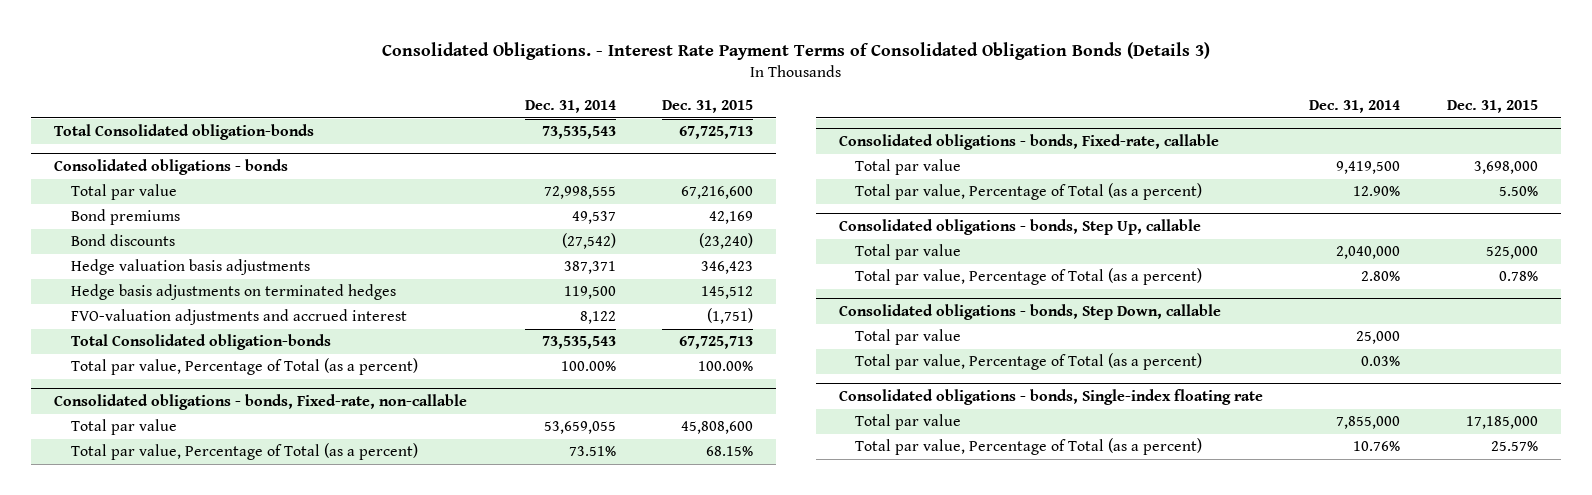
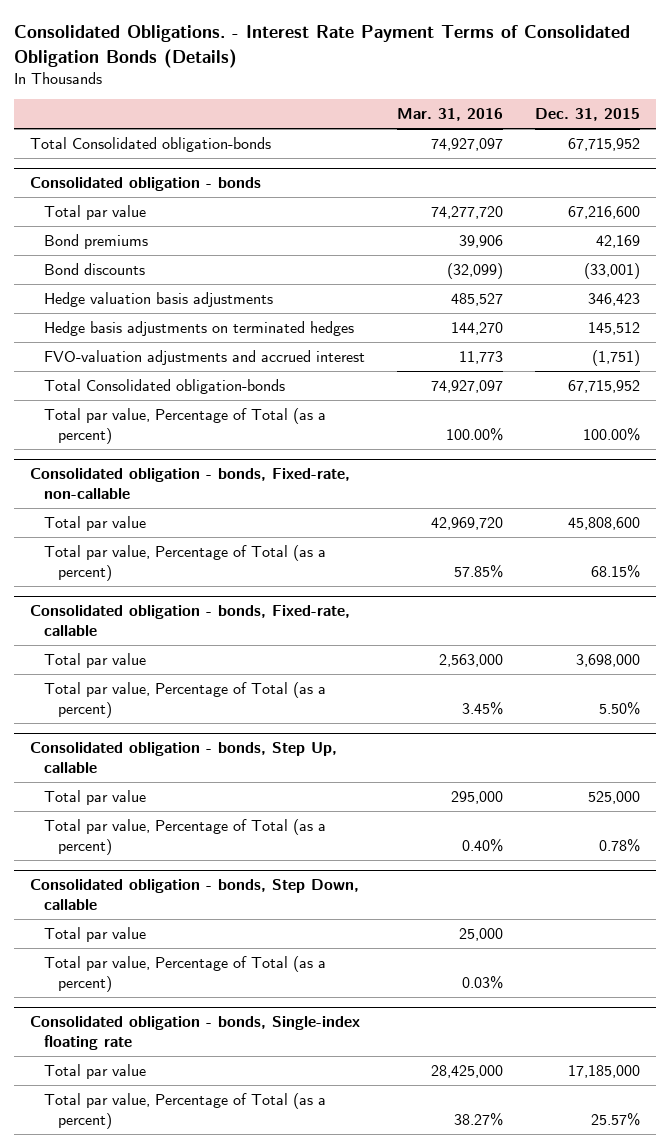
[381,41,1210,60] Consolidated Obligations. - Interest Rate Payment Terms of Consolidated Obligation Bonds (Details 3) -> [14,25,631,68] Consolidated Obligations. - Interest Rate Payment Terms of Consolidated Obligation Bonds (Details)
[524,100,616,114] Dec. 31, 2014 -> none
none -> [396,108,503,122] Mar. 31, 2016
[678,126,753,140] 67,725,713 -> [567,137,640,151] 67,715,952
[54,159,289,176] Consolidated obligations - bonds -> [30,177,262,192] Consolidated obligation - bonds
[698,233,753,250] (23,240) -> [583,262,640,279] (33,001)
[678,336,753,350] 67,725,713 -> [567,379,640,393] 67,715,952
[54,394,468,411] Consolidated obligations - bonds, Fixed-rate, non-callable -> [30,468,351,500] Consolidated obligation - bonds, Fixed-rate, non-callable
[838,134,1219,151] Consolidated obligations - bonds, Fixed-rate, callable -> [30,605,351,637] Consolidated obligation - bonds, Fixed-rate, callable
[838,219,1201,236] Consolidated obligations - bonds, Step Up, callable -> [30,742,338,774] Consolidated obligation - bonds, Step Up, callable
[838,304,1221,321] Consolidated obligations - bonds, Step Down, callable -> [30,879,360,911] Consolidated obligation - bonds, Step Down, callable
[838,389,1263,406] Consolidated obligations - bonds, Single-index floating rate -> [30,1016,361,1051] Consolidated obligation - bonds, Single-index floating rate

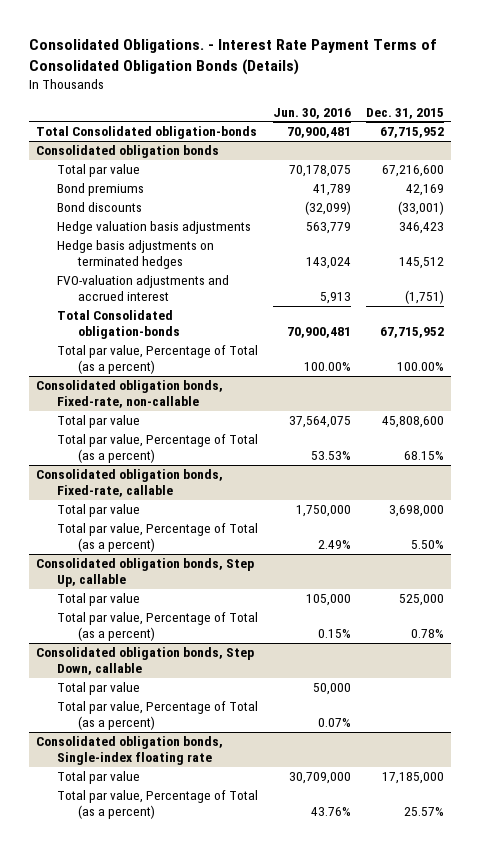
[396,108,503,122] Mar. 31, 2016 -> none
none -> [272,107,351,119] Jun. 30, 2016
[30,177,262,192] Consolidated obligation - bonds -> [36,145,220,159] Consolidated obligation bonds
[30,468,351,500] Consolidated obligation - bonds, Fixed-rate, non-callable -> [36,380,224,408] Consolidated obligation bonds, Fixed-rate, non-callable
[30,605,351,637] Consolidated obligation - bonds, Fixed-rate, callable -> [36,469,224,497] Consolidated obligation bonds, Fixed-rate, callable
[30,742,338,774] Consolidated obligation - bonds, Step Up, callable -> [36,558,255,587] Consolidated obligation bonds, Step Up, callable
[30,879,360,911] Consolidated obligation - bonds, Step Down, callable -> [36,647,255,675] Consolidated obligation bonds, Step Down, callable
[30,1016,361,1051] Consolidated obligation - bonds, Single-index floating rate -> [36,736,224,765] Consolidated obligation bonds, Single-index floating rate

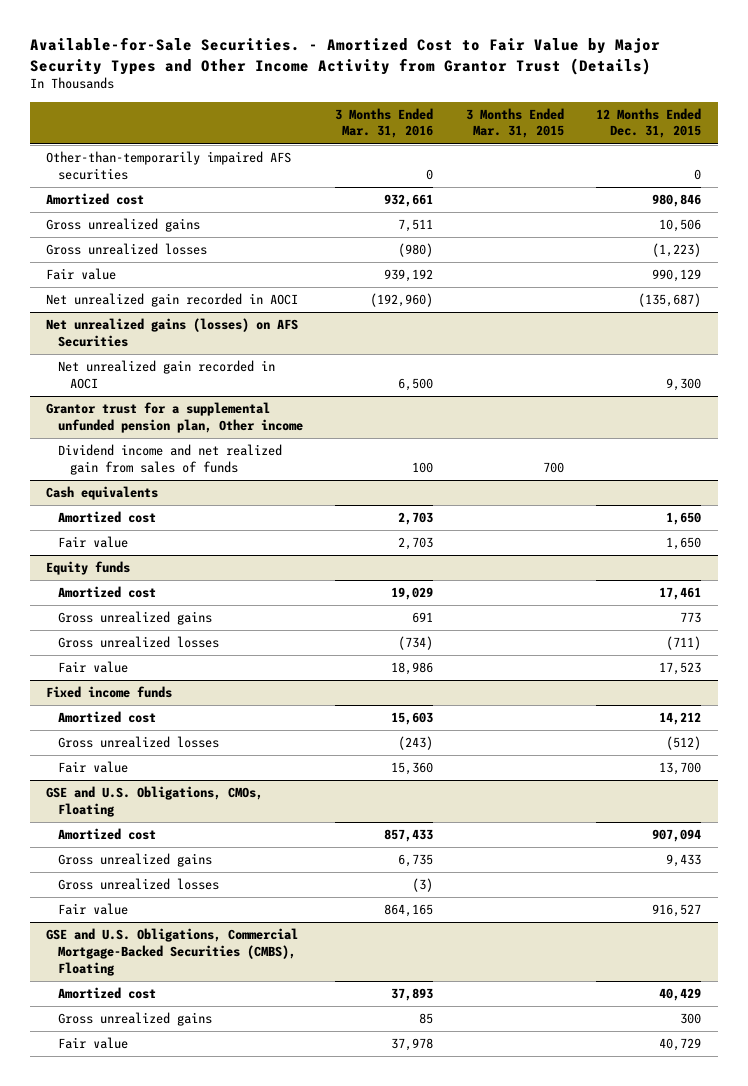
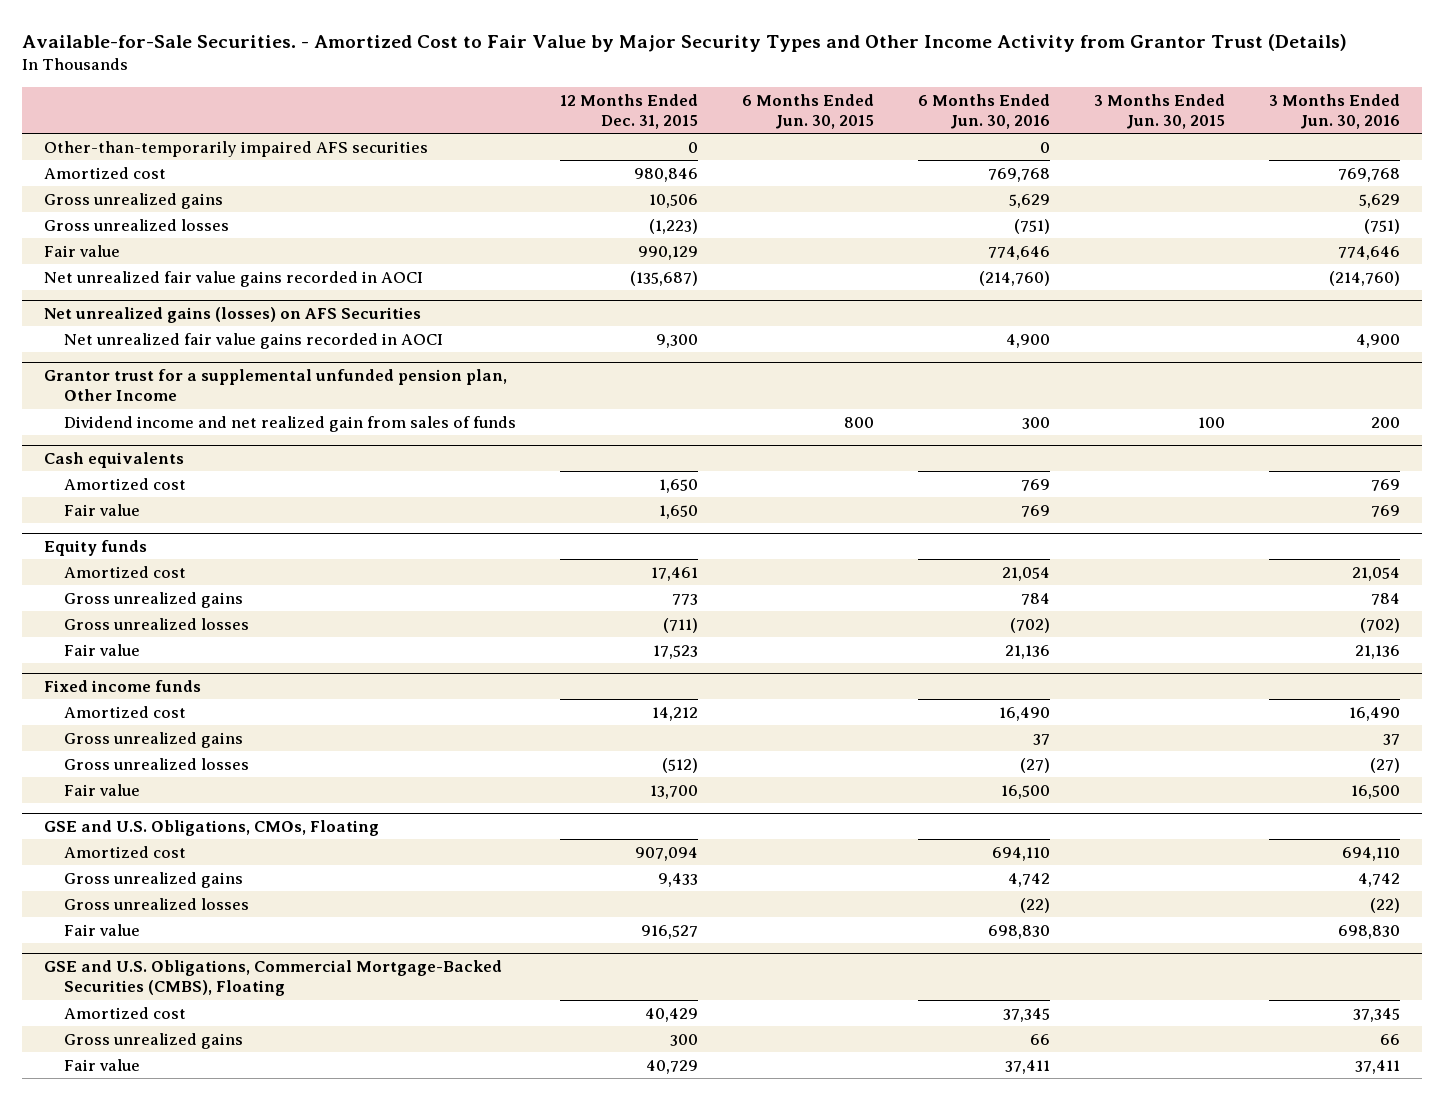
[335,107,434,139] 3 Months Ended Mar. 31, 2016 -> none
[465,107,564,139] 3 Months Ended Mar. 31, 2015 -> none
none -> [741,93,874,129] 6 Months Ended Jun. 30, 2015
none -> [917,93,1050,129] 6 Months Ended Jun. 30, 2016
none -> [1094,93,1226,129] 3 Months Ended Jun. 30, 2015
none -> [1269,93,1401,129] 3 Months Ended Jun. 30, 2016
[46,293,299,308] Net unrealized gain recorded in AOCI -> [44,270,424,287] Net unrealized fair value gains recorded in AOCI
[57,360,275,389] Net unrealized gain recorded in AOCI -> [63,332,443,349] Net unrealized fair value gains recorded in AOCI
[46,402,303,433] Grantor trust for a supplemental unfunded pension plan, Other income -> [44,368,508,402] Grantor trust for a supplemental unfunded pension plan, Other Income
none -> [63,731,243,748] Gross unrealized gains

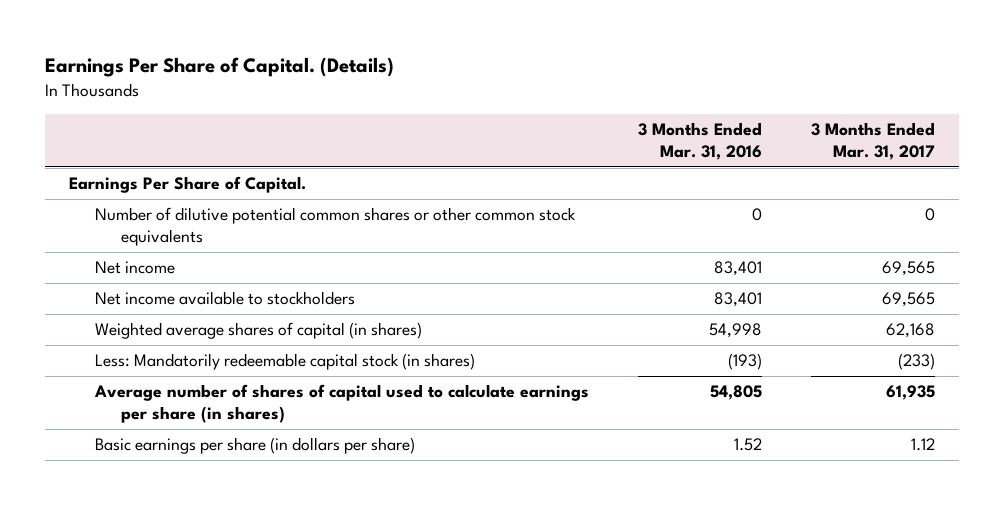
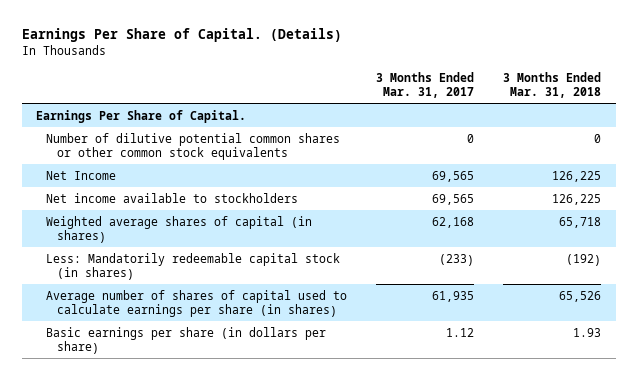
[637,122,762,161] 3 Months Ended Mar. 31, 2016 -> none
none -> [503,71,602,98] 3 Months Ended Mar. 31, 2018
[95,261,176,275] Net income -> [46,170,117,180] Net Income

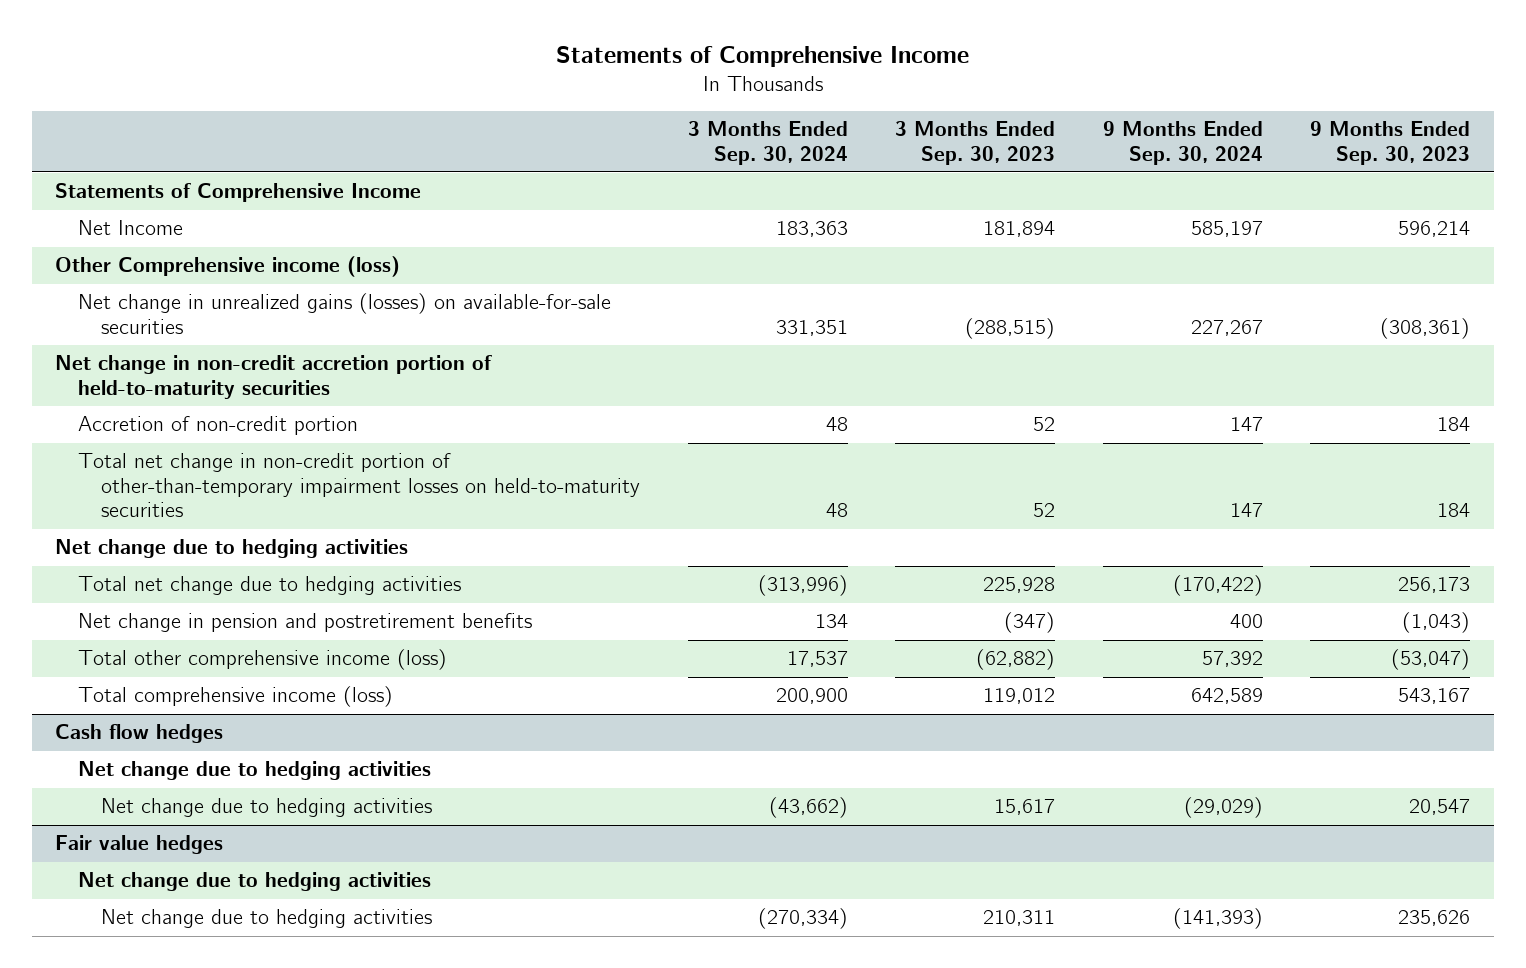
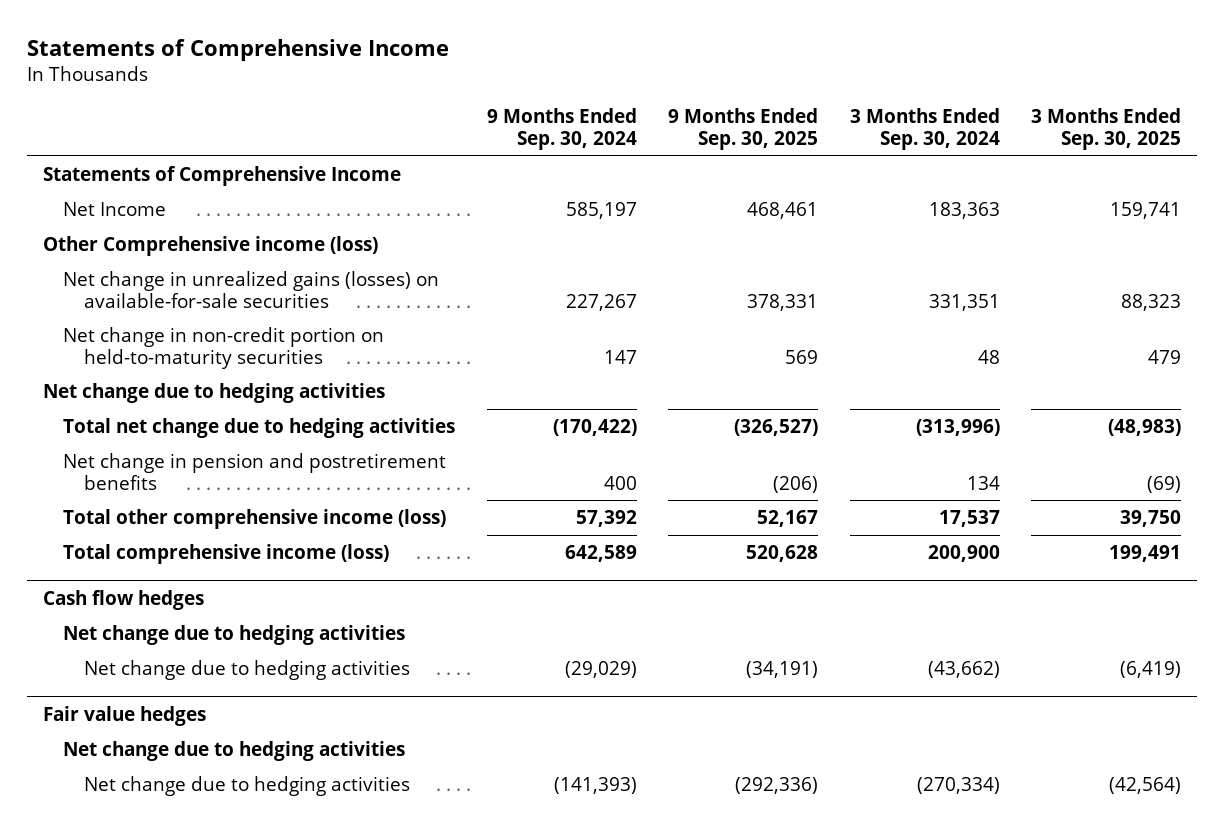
[895,121,1056,165] 3 Months Ended Sep. 30, 2023 -> none
[1310,121,1471,165] 9 Months Ended Sep. 30, 2023 -> none
none -> [668,108,819,151] 9 Months Ended Sep. 30, 2025
none -> [1031,108,1182,151] 3 Months Ended Sep. 30, 2025
[55,355,493,399] Net change in non-credit accretion portion of held-to-maturity securities -> none
[78,453,641,518] Total net change in non-credit portion of other-than-temporary impairment losses on held-to-maturity securities -> none
[78,416,359,436] Accretion of non-credit portion -> [63,326,385,369] Net change in non-credit portion on held-to-maturity securities

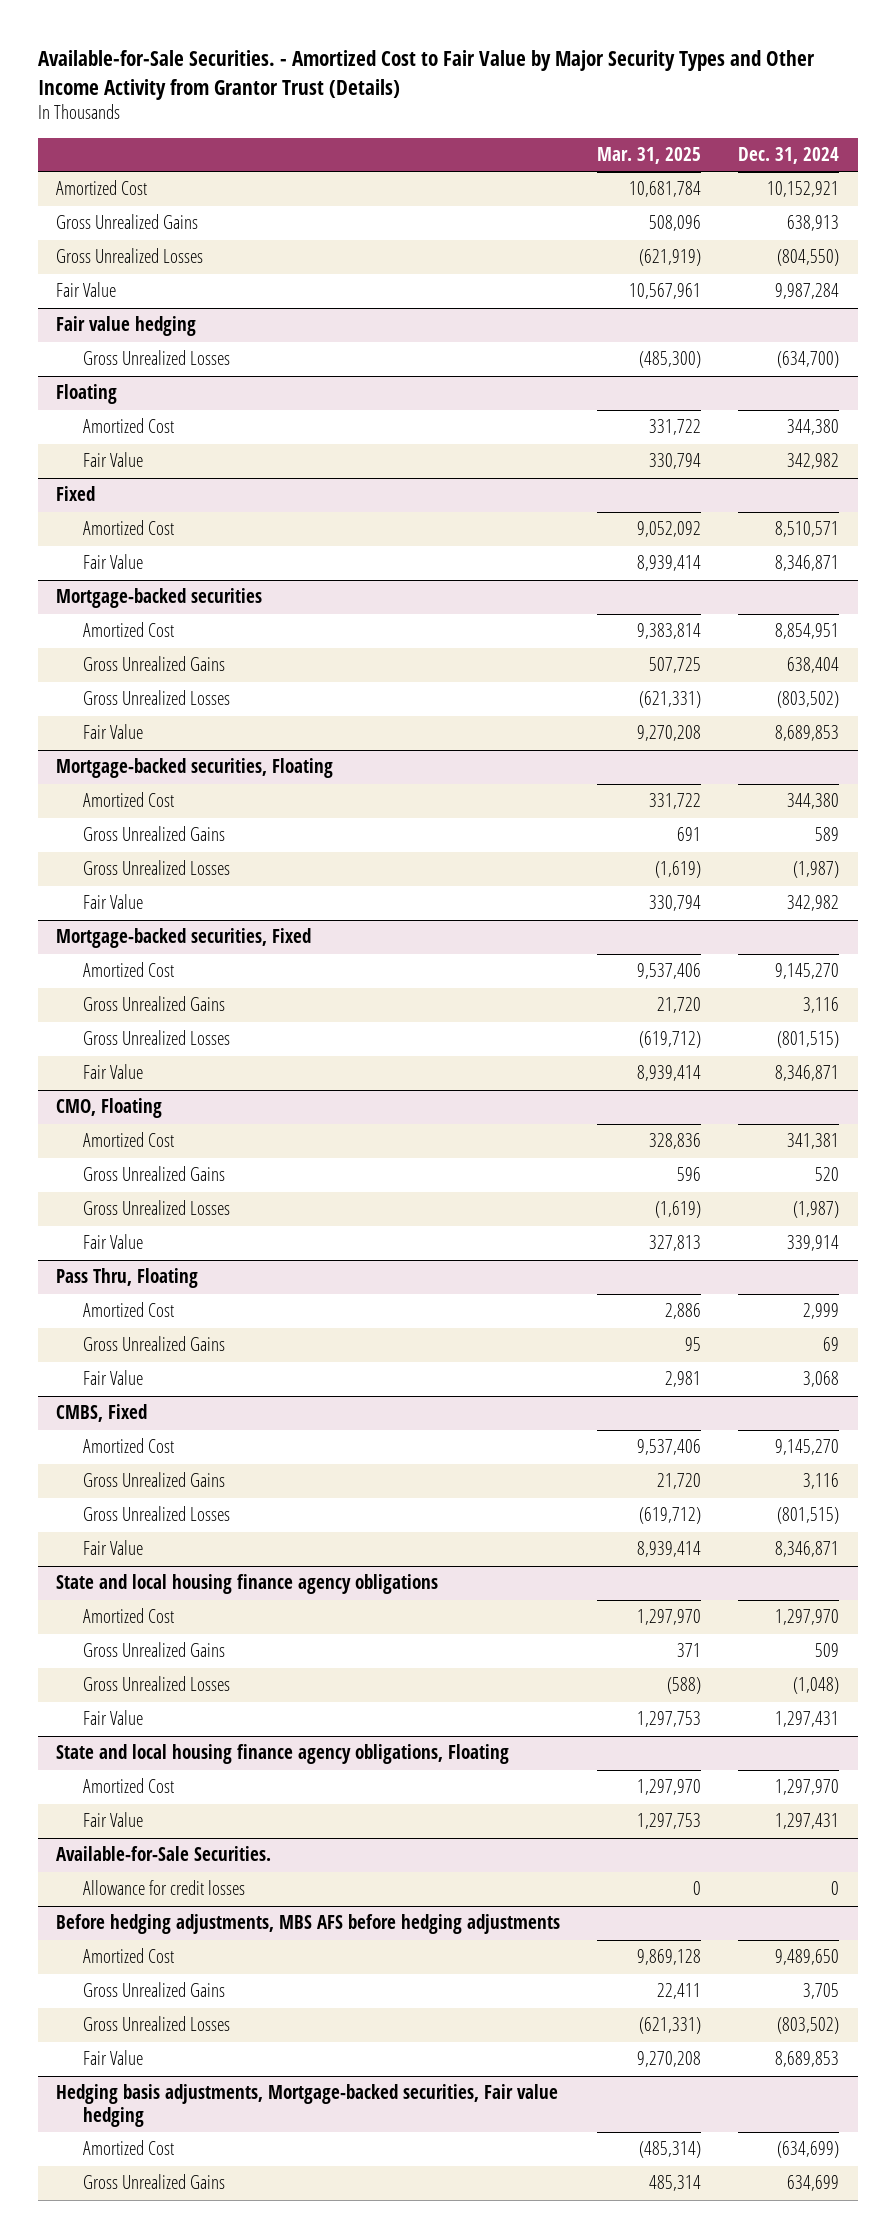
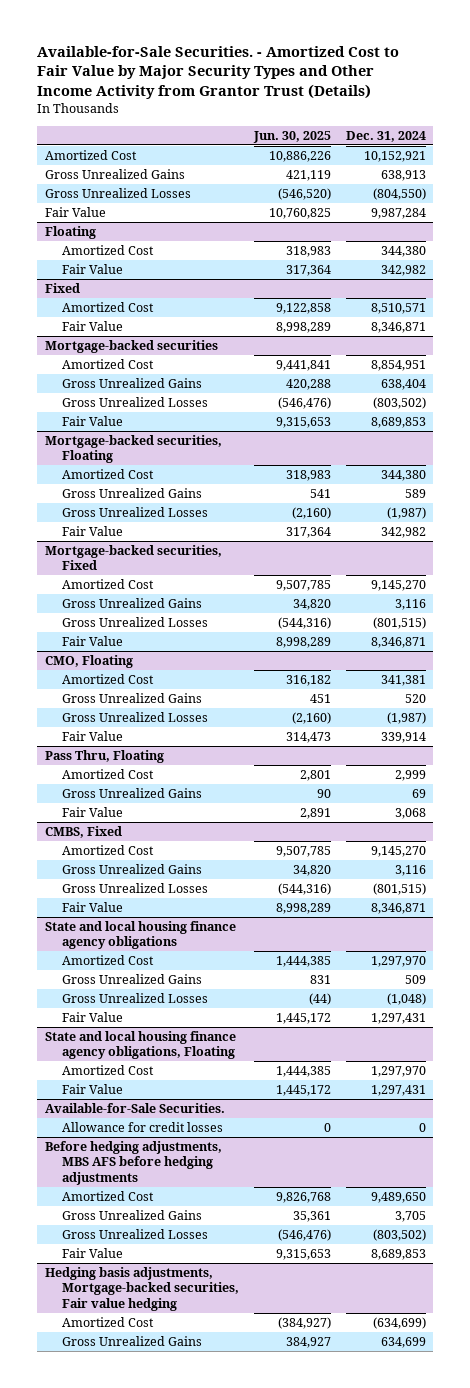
[597,147,702,165] Mar. 31, 2025 -> none
none -> [252,130,331,143] Jun. 30, 2025
[56,316,197,337] Fair value hedging -> none
[83,350,231,366] Gross Unrealized Losses -> none

